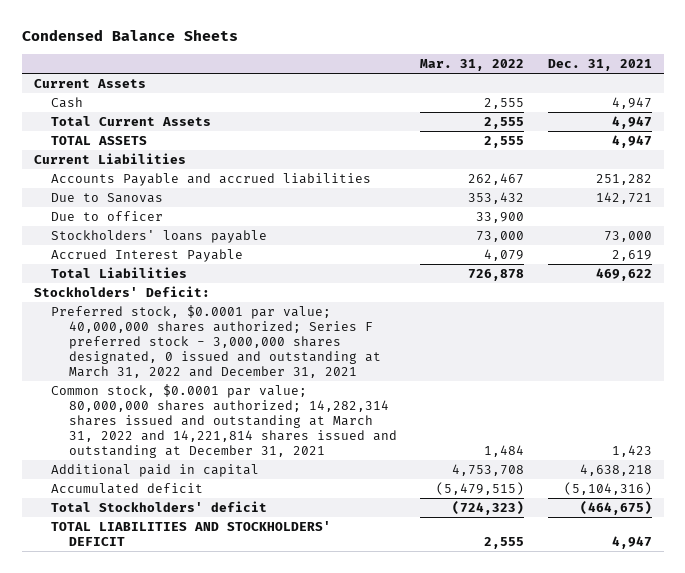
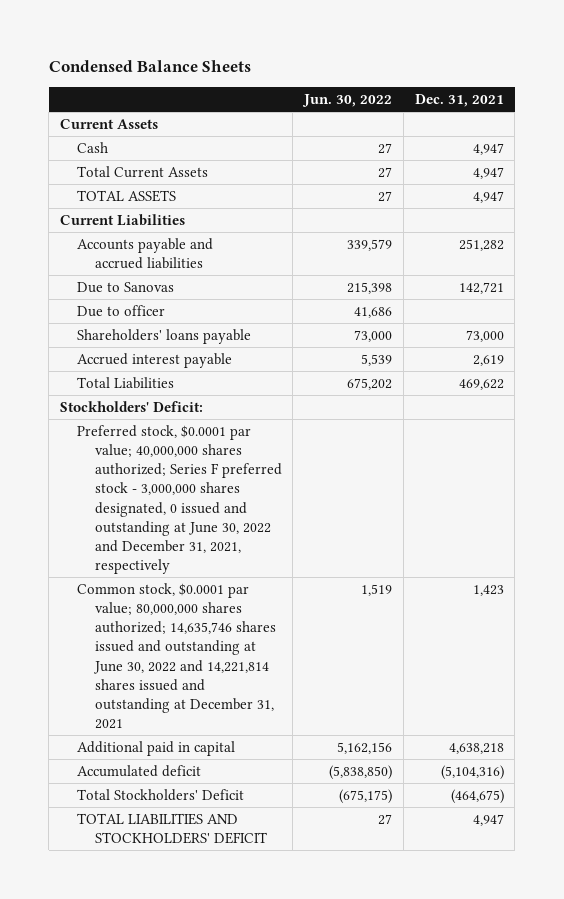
[420,58,525,71] Mar. 31, 2022 -> none
none -> [302,94,393,108] Jun. 30, 2022
[51,173,372,187] Accounts Payable and accrued liabilities -> [77,238,214,270] Accounts payable and accrued liabilities
[51,230,268,244] Stockholders' loans payable -> [77,329,252,345] Shareholders' loans payable
[51,249,244,263] Accrued Interest Payable -> [77,353,233,369] Accrued interest payable
[51,305,381,378] Preferred stock, $0.0001 par value; 40,000,000 shares authorized; Series F preferred stock - 3,000,000 shares designated, 0 issued and outstanding at March 31, 2022 and December 31, 2021 -> [77,425,282,575] Preferred stock, $0.0001 par value; 40,000,000 shares authorized; Series F preferred stock - 3,000,000 shares designated, 0 issued and outstanding at June 30, 2022 and December 31, 2021, respectively
[51,384,397,458] Common stock, $0.0001 par value; 80,000,000 shares authorized; 14,282,314 shares issued and outstanding at March 31, 2022 and 14,221,814 shares issued and outstanding at December 31, 2021 -> [77,583,276,730] Common stock, $0.0001 par value; 80,000,000 shares authorized; 14,635,746 shares issued and outstanding at June 30, 2022 and 14,221,814 shares issued and outstanding at December 31, 2021
[51,501,268,513] Total Stockholders' deficit -> [77,789,245,802] Total Stockholders' Deficit

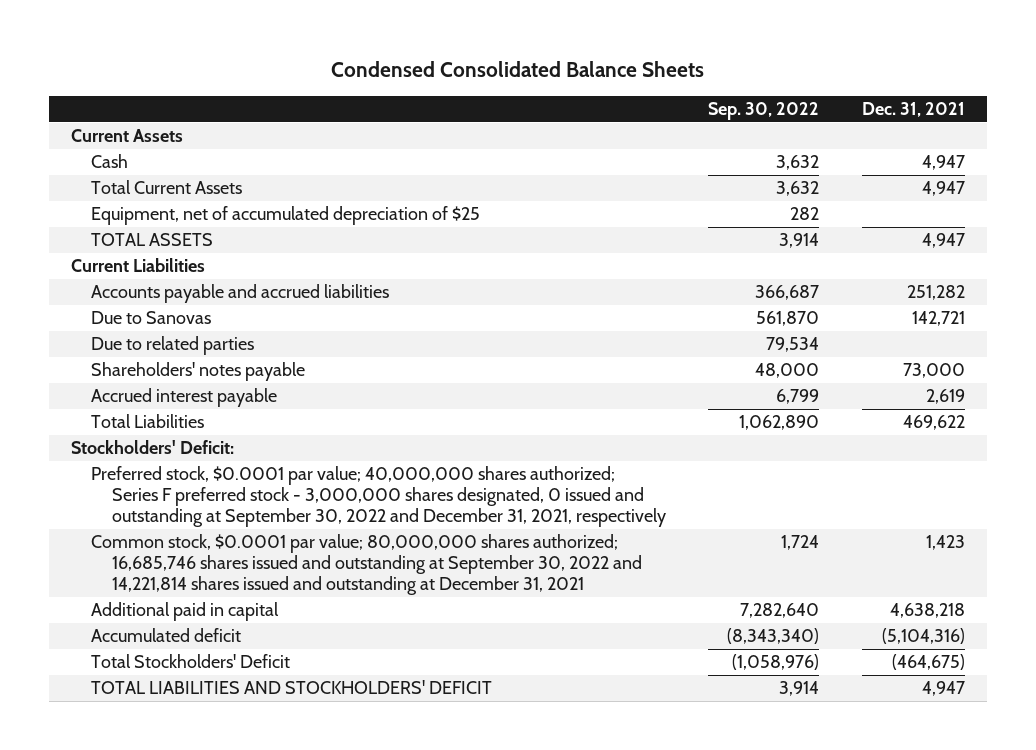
[48,60,251,73] Condensed Balance Sheets -> [331,61,705,78] Condensed Consolidated Balance Sheets
[302,94,393,108] Jun. 30, 2022 -> none
none -> [708,101,820,120] Sep. 30, 2022
none -> [91,206,481,226] Equipment, net of accumulated depreciation of $25
[77,305,166,318] Due to officer -> none
none -> [91,336,255,356] Due to related parties
[77,329,252,345] Shareholders' loans payable -> [91,362,306,382] Shareholders' notes payable
[77,425,282,575] Preferred stock, $0.0001 par value; 40,000,000 shares authorized; Series F preferred stock - 3,000,000 shares designated, 0 issued and outstanding at June 30, 2022 and December 31, 2021, respectively -> [91,466,666,528] Preferred stock, $0.0001 par value; 40,000,000 shares authorized; Series F preferred stock - 3,000,000 shares designated, 0 issued and outstanding at September 30, 2022 and December 31, 2021, respectively
[77,583,276,730] Common stock, $0.0001 par value; 80,000,000 shares authorized; 14,635,746 shares issued and outstanding at June 30, 2022 and 14,221,814 shares issued and outstanding at December 31, 2021 -> [91,534,642,596] Common stock, $0.0001 par value; 80,000,000 shares authorized; 16,685,746 shares issued and outstanding at September 30, 2022 and 14,221,814 shares issued and outstanding at December 31, 2021

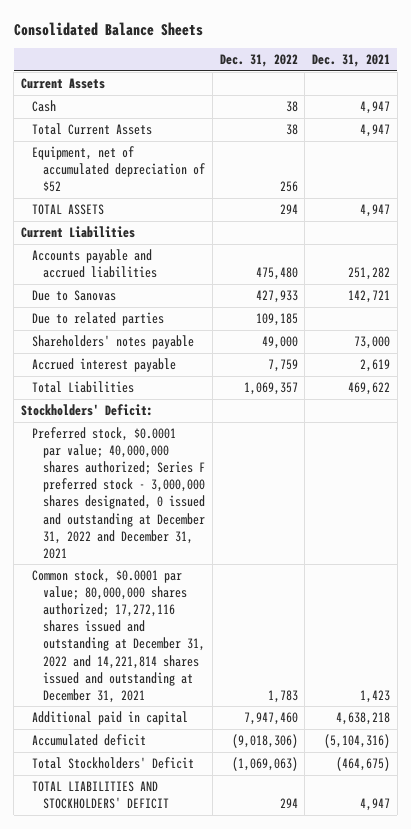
[331,61,705,78] Condensed Consolidated Balance Sheets -> [13,21,203,36] Consolidated Balance Sheets
[708,101,820,120] Sep. 30, 2022 -> none
none -> [219,53,298,67] Dec. 31, 2022
[91,206,481,226] Equipment, net of accumulated depreciation of $25 -> [32,146,206,193] Equipment, net of accumulated depreciation of $52
[91,466,666,528] Preferred stock, $0.0001 par value; 40,000,000 shares authorized; Series F preferred stock - 3,000,000 shares designated, 0 issued and outstanding at September 30, 2022 and December 31, 2021, respectively -> [32,427,206,559] Preferred stock, $0.0001 par value; 40,000,000 shares authorized; Series F preferred stock - 3,000,000 shares designated, 0 issued and outstanding at December 31, 2022 and December 31, 2021
[91,534,642,596] Common stock, $0.0001 par value; 80,000,000 shares authorized; 16,685,746 shares issued and outstanding at September 30, 2022 and 14,221,814 shares issued and outstanding at December 31, 2021 -> [32,569,206,703] Common stock, $0.0001 par value; 80,000,000 shares authorized; 17,272,116 shares issued and outstanding at December 31, 2022 and 14,221,814 shares issued and outstanding at December 31, 2021

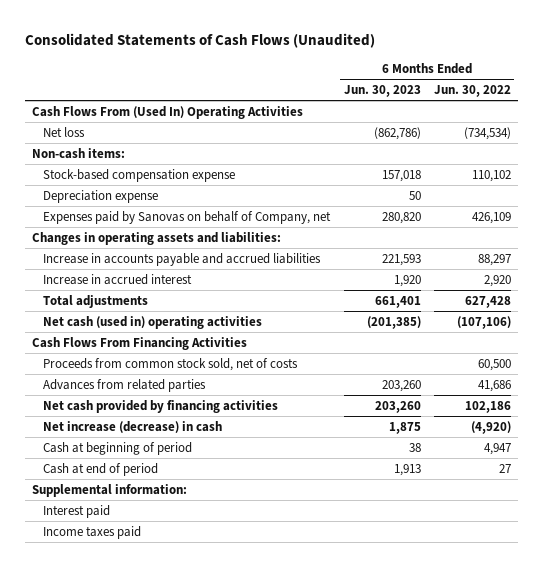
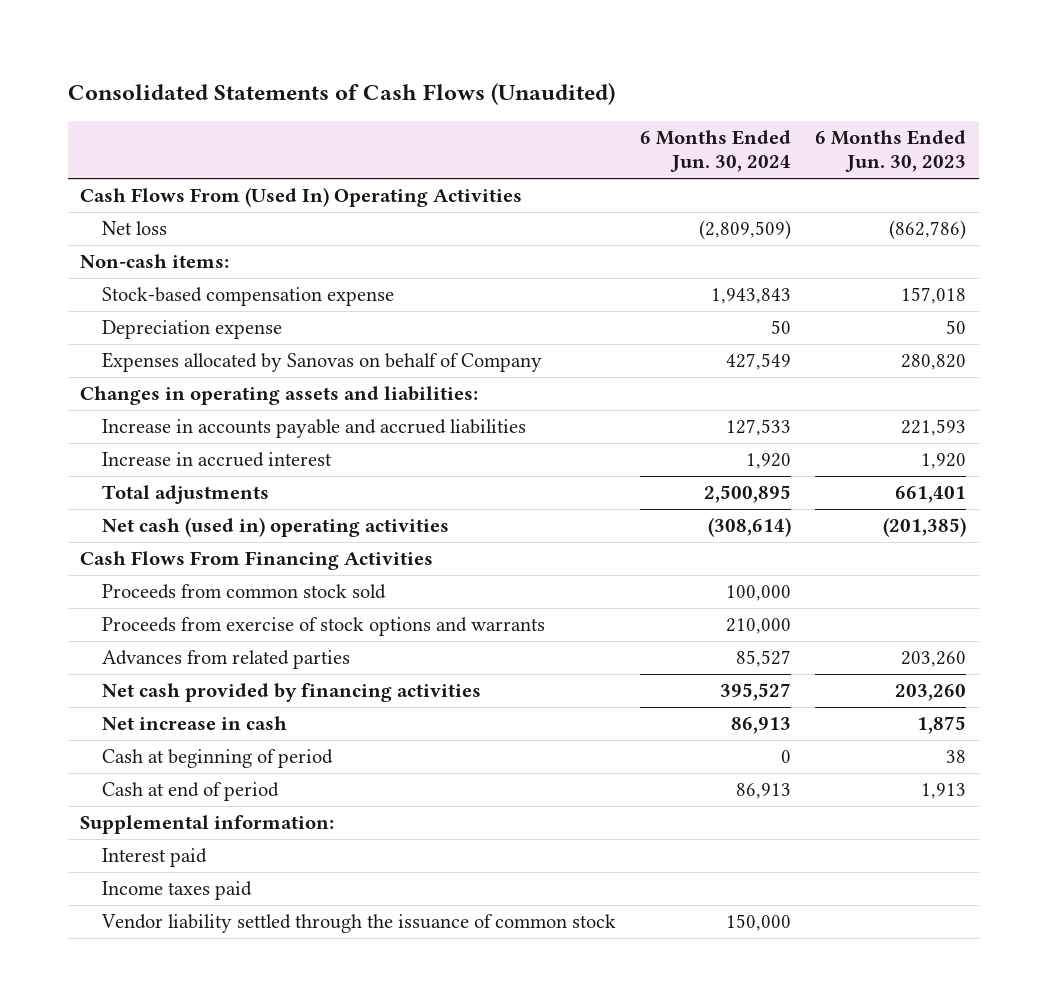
[434,84,512,97] Jun. 30, 2022 -> none
none -> [640,129,792,173] 6 Months Ended Jun. 30, 2024
[43,210,332,224] Expenses paid by Sanovas on behalf of Company, net -> [101,352,542,373] Expenses allocated by Sanovas on behalf of Company
[43,357,299,371] Proceeds from common stock sold, net of costs -> [101,584,386,600] Proceeds from common stock sold
none -> [101,617,545,637] Proceeds from exercise of stock options and warrants
[43,420,223,433] Net increase (decrease) in cash -> [101,716,287,731] Net increase in cash
none -> [100,914,616,934] Vendor liability settled through the issuance of common stock

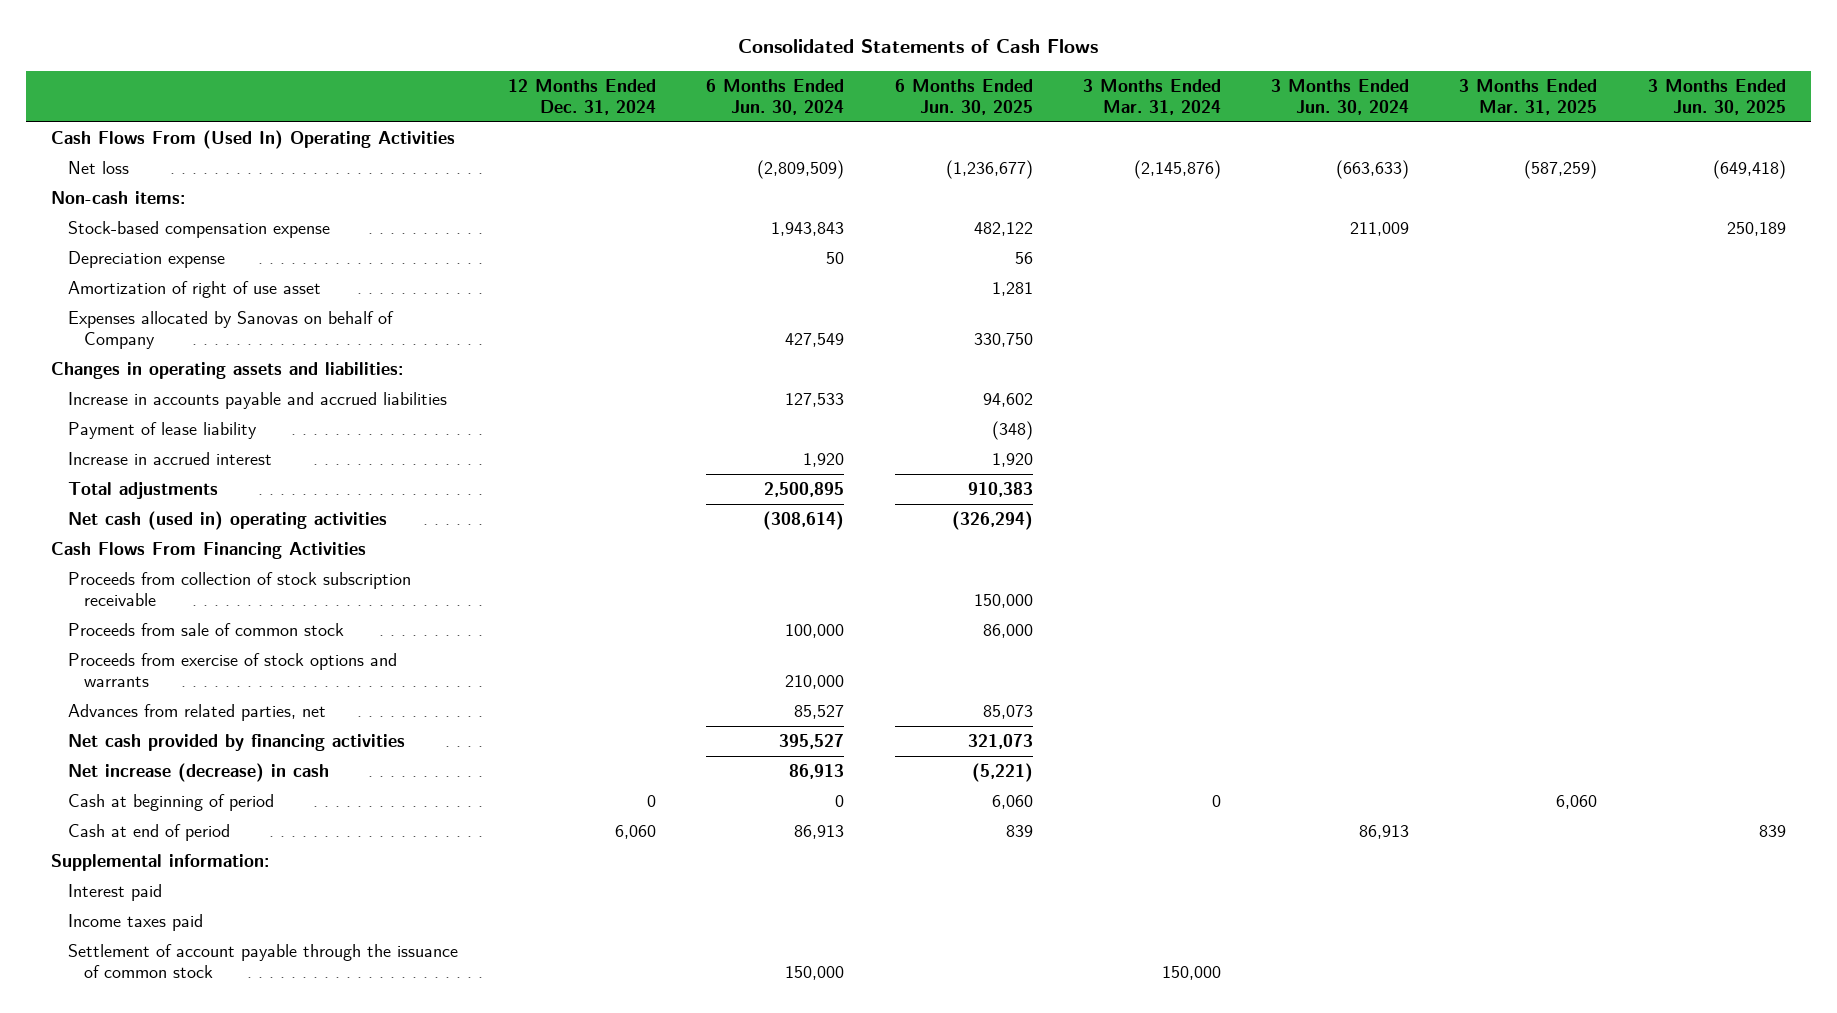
[67,82,615,105] Consolidated Statements of Cash Flows (Unaudited) -> [738,39,1099,54] Consolidated Statements of Cash Flows
[815,129,967,173] 6 Months Ended Jun. 30, 2023 -> none
none -> [507,78,656,115] 12 Months Ended Dec. 31, 2024
none -> [894,78,1033,115] 6 Months Ended Jun. 30, 2025
none -> [1082,78,1221,115] 3 Months Ended Mar. 31, 2024
none -> [1271,78,1410,115] 3 Months Ended Jun. 30, 2024
none -> [1459,78,1598,115] 3 Months Ended Mar. 31, 2025
none -> [1647,78,1786,115] 3 Months Ended Jun. 30, 2025
none -> [67,281,321,299] Amortization of right of use asset
none -> [67,422,257,440] Payment of lease liability
none -> [67,572,411,607] Proceeds from collection of stock subscription receivable
[101,584,386,600] Proceeds from common stock sold -> [67,623,344,637] Proceeds from sale of common stock
[101,650,350,670] Advances from related parties -> [67,704,326,722] Advances from related parties, net
[101,716,287,731] Net increase in cash -> [67,763,329,783] Net increase (decrease) in cash
[100,914,616,934] Vendor liability settled through the issuance of common stock -> [67,944,458,979] Settlement of account payable through the issuance of common stock

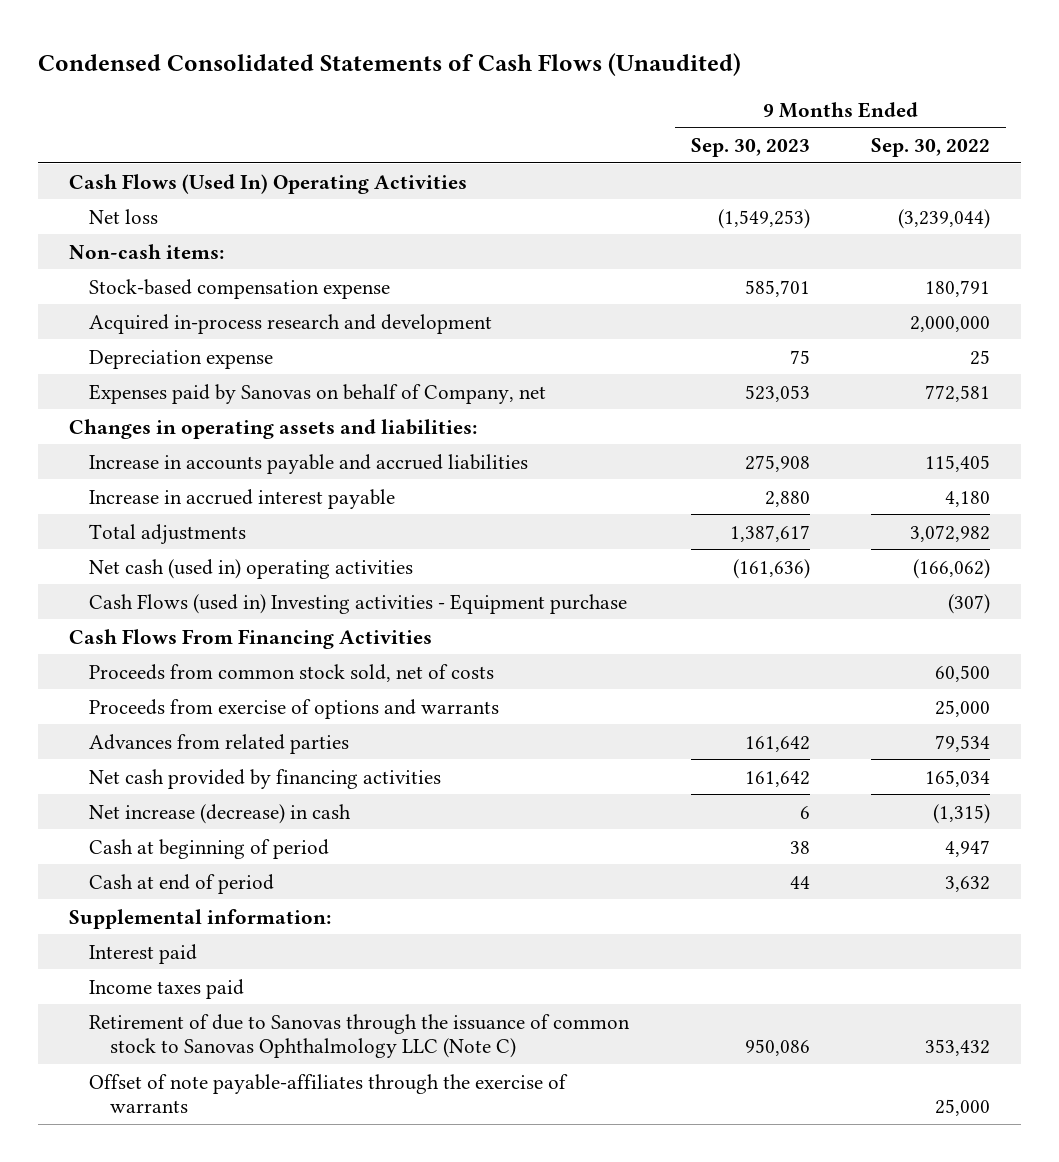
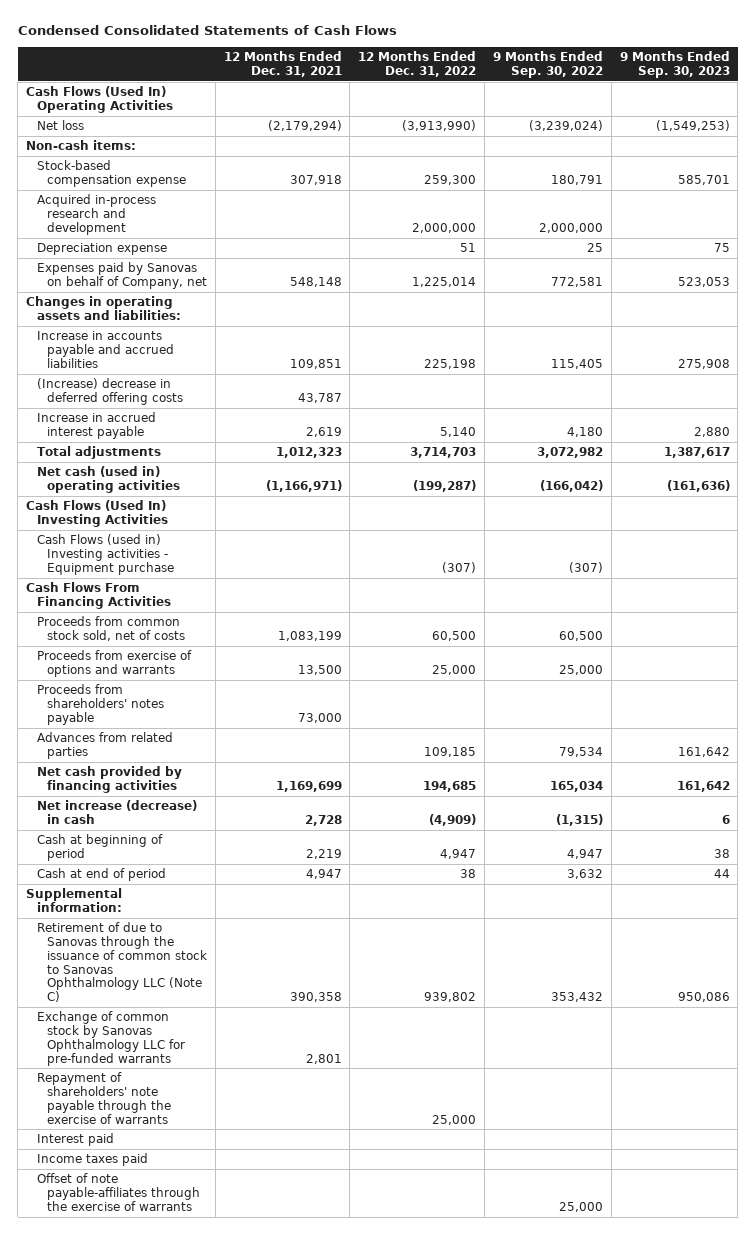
[38,52,742,76] Condensed Consolidated Statements of Cash Flows (Unaudited) -> [17,25,397,36] Condensed Consolidated Statements of Cash Flows
none -> [223,50,342,77] 12 Months Ended Dec. 31, 2021
none -> [358,50,477,77] 12 Months Ended Dec. 31, 2022
[898,208,991,229] (3,239,044) -> [528,120,603,132] (3,239,024)
none -> [36,378,184,405] (Increase) decrease in deferred offering costs
[913,558,991,579] (166,062) -> [539,479,603,492] (166,042)
none -> [26,500,168,527] Cash Flows (Used In) Investing Activities
none -> [36,684,165,725] Proceeds from shareholders' notes payable
[89,1013,631,1058] Retirement of due to Sanovas through the issuance of common stock to Sanovas Ophthalmology LLC (Note C) -> [36,922,208,1003] Retirement of due to Sanovas through the issuance of common stock to Sanovas Ophthalmology LLC (Note C)
none -> [36,1011,186,1066] Exchange of common stock by Sanovas Ophthalmology LLC for pre-funded warrants
none -> [36,1072,172,1124] Repayment of shareholders' note payable through the exercise of warrants

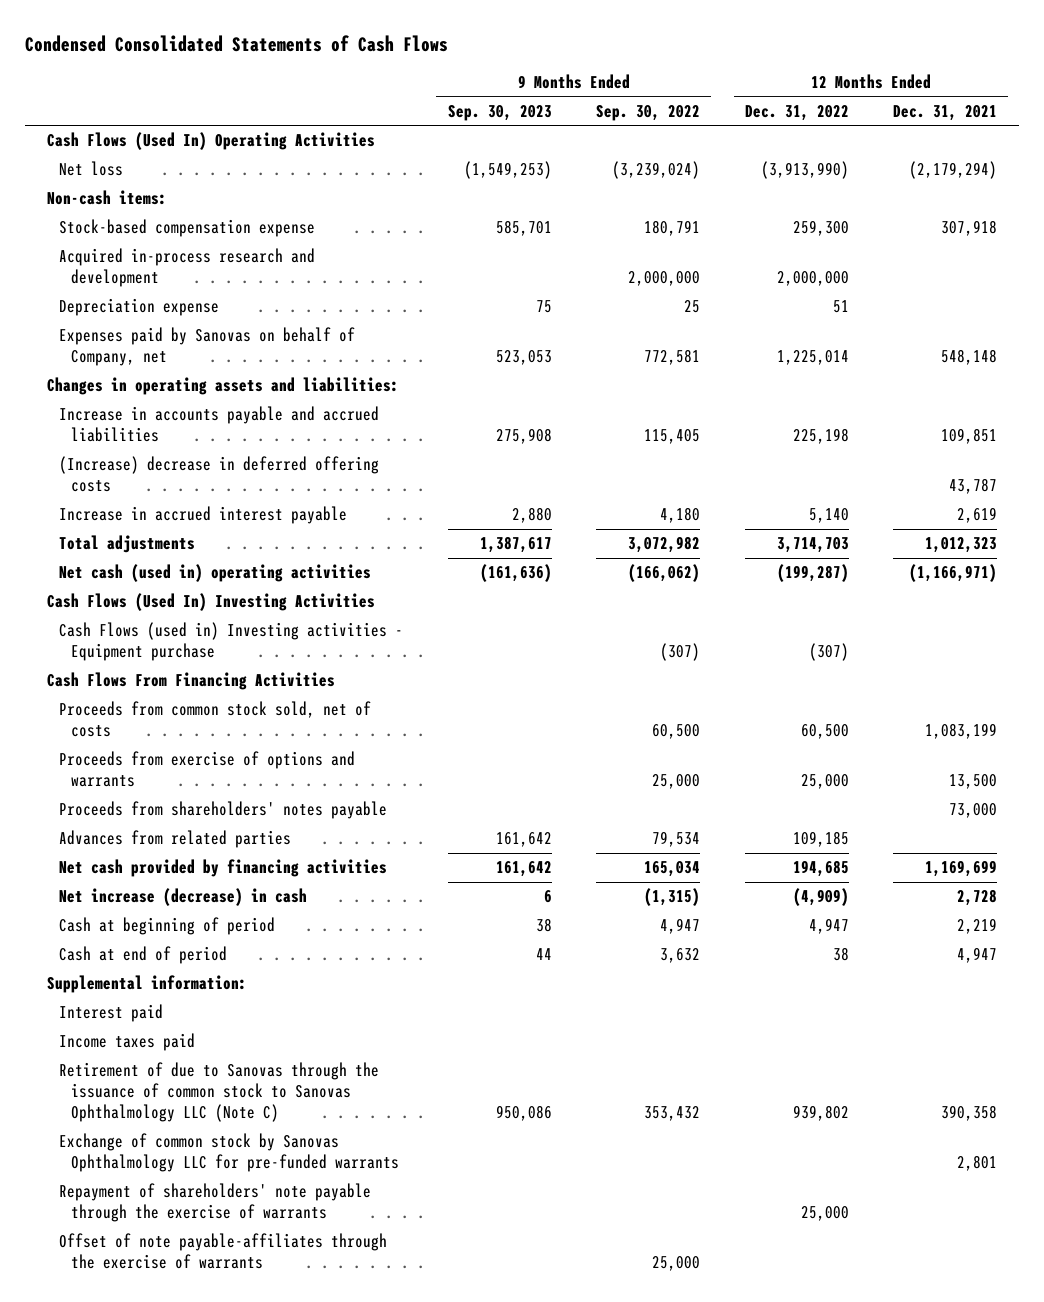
[539,479,603,492] (166,042) -> [628,564,701,583] (166,062)
[36,1133,114,1147] Interest paid -> [59,1004,164,1023] Interest paid
[36,1153,148,1167] Income taxes paid -> [59,1033,196,1052] Income taxes paid

